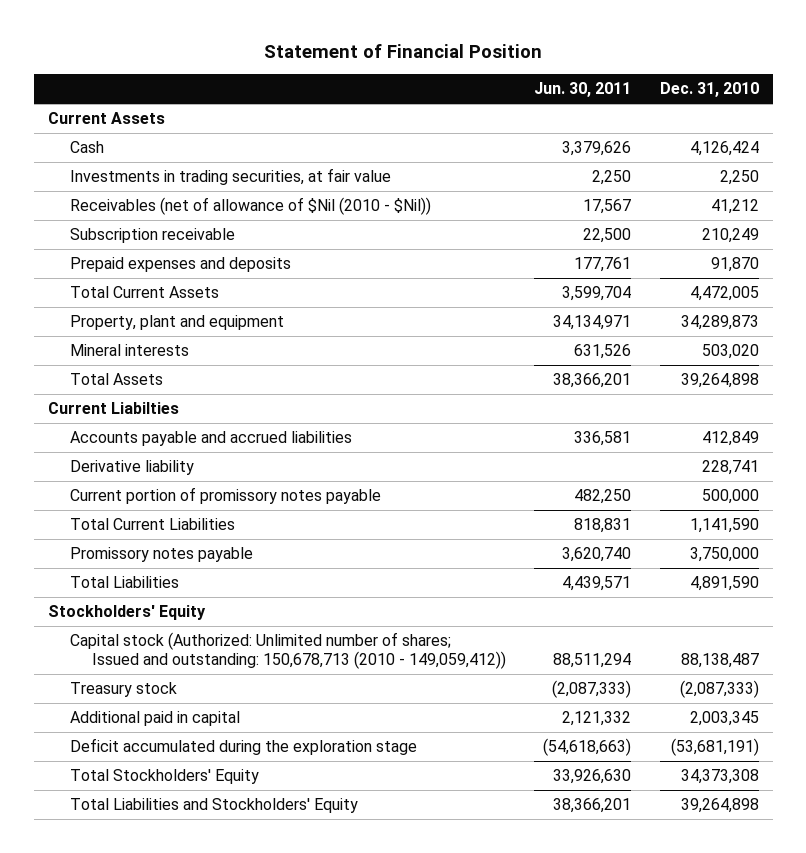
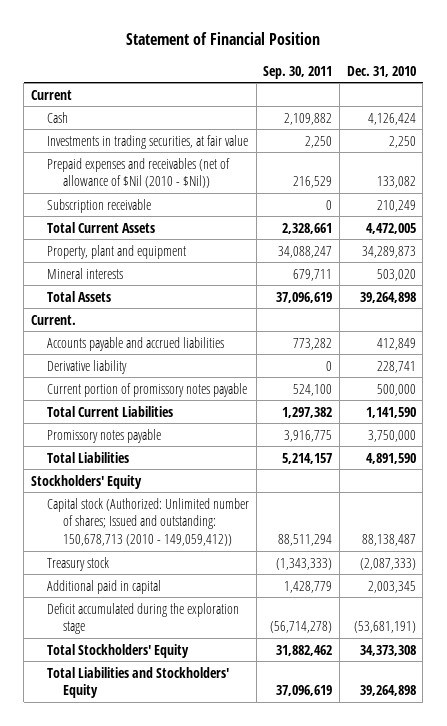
[534,82,632,98] Jun. 30, 2011 -> none
none -> [263,65,333,79] Sep. 30, 2011
[47,112,165,125] Current Assets -> [31,89,73,100] Current
[69,197,431,216] Receivables (net of allowance of $Nil (2010 - $Nil)) -> [46,157,230,189] Prepaid expenses and receivables (net of allowance of $Nil (2010 - $Nil))
[710,199,759,215] 41,212 -> [376,176,416,189] 133,082
[69,257,291,273] Prepaid expenses and deposits -> none
[47,402,179,415] Current Liabilties -> [31,314,77,325] Current.

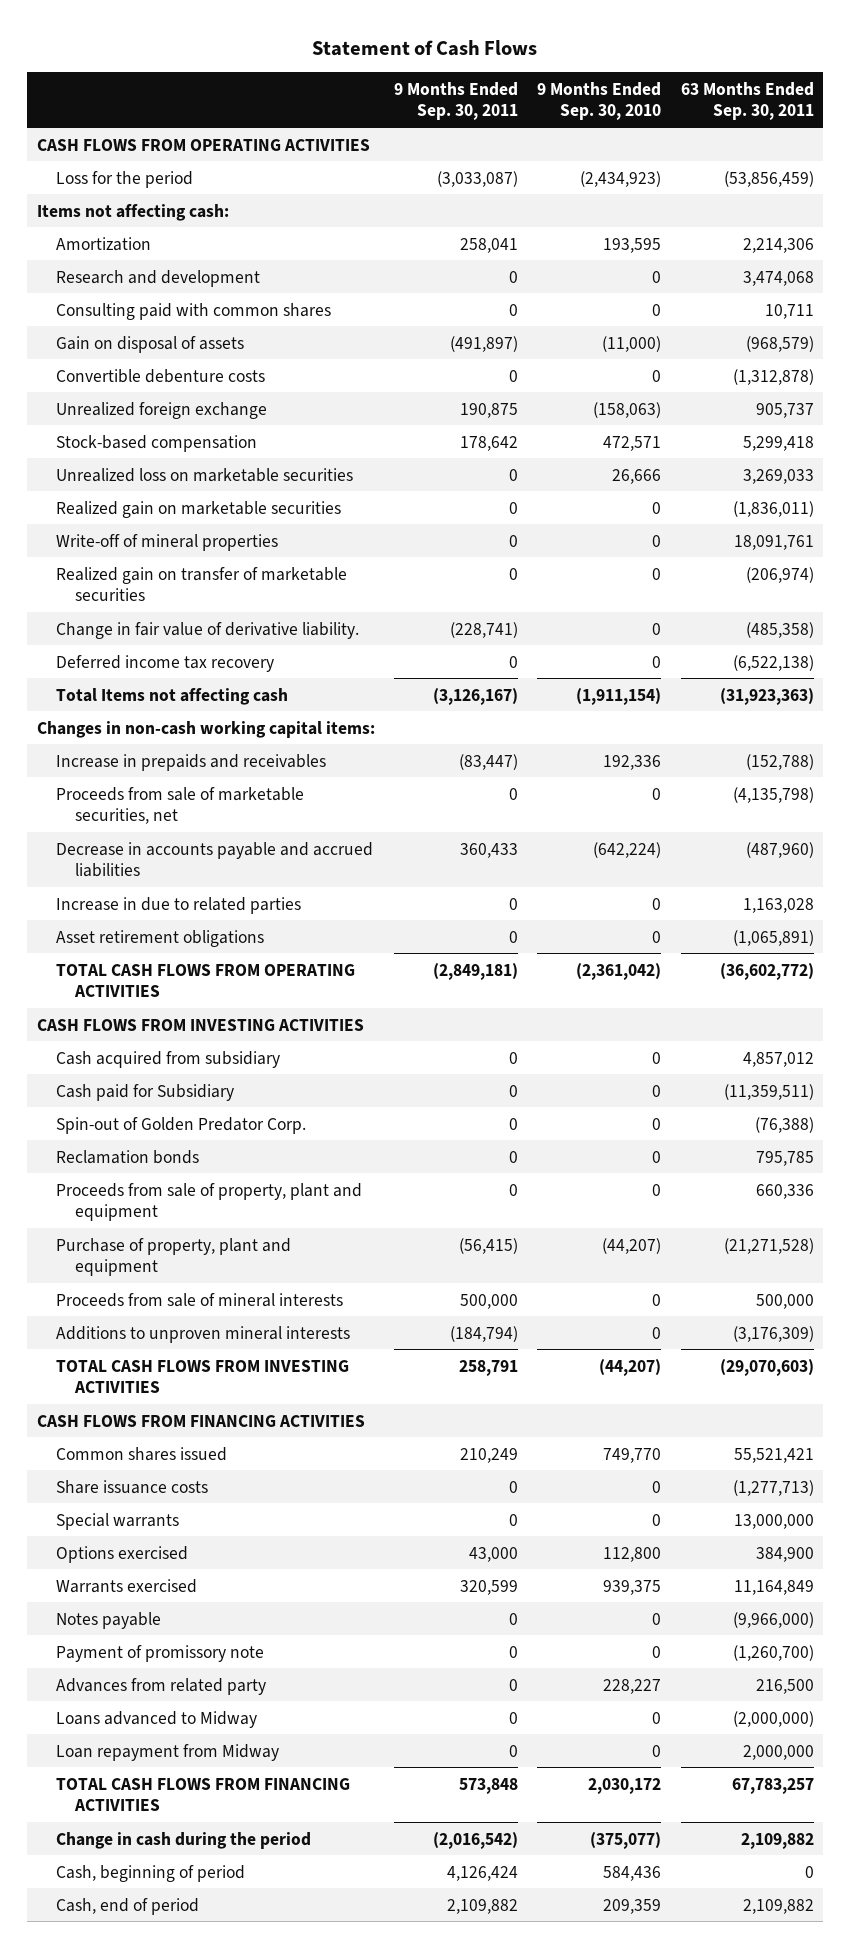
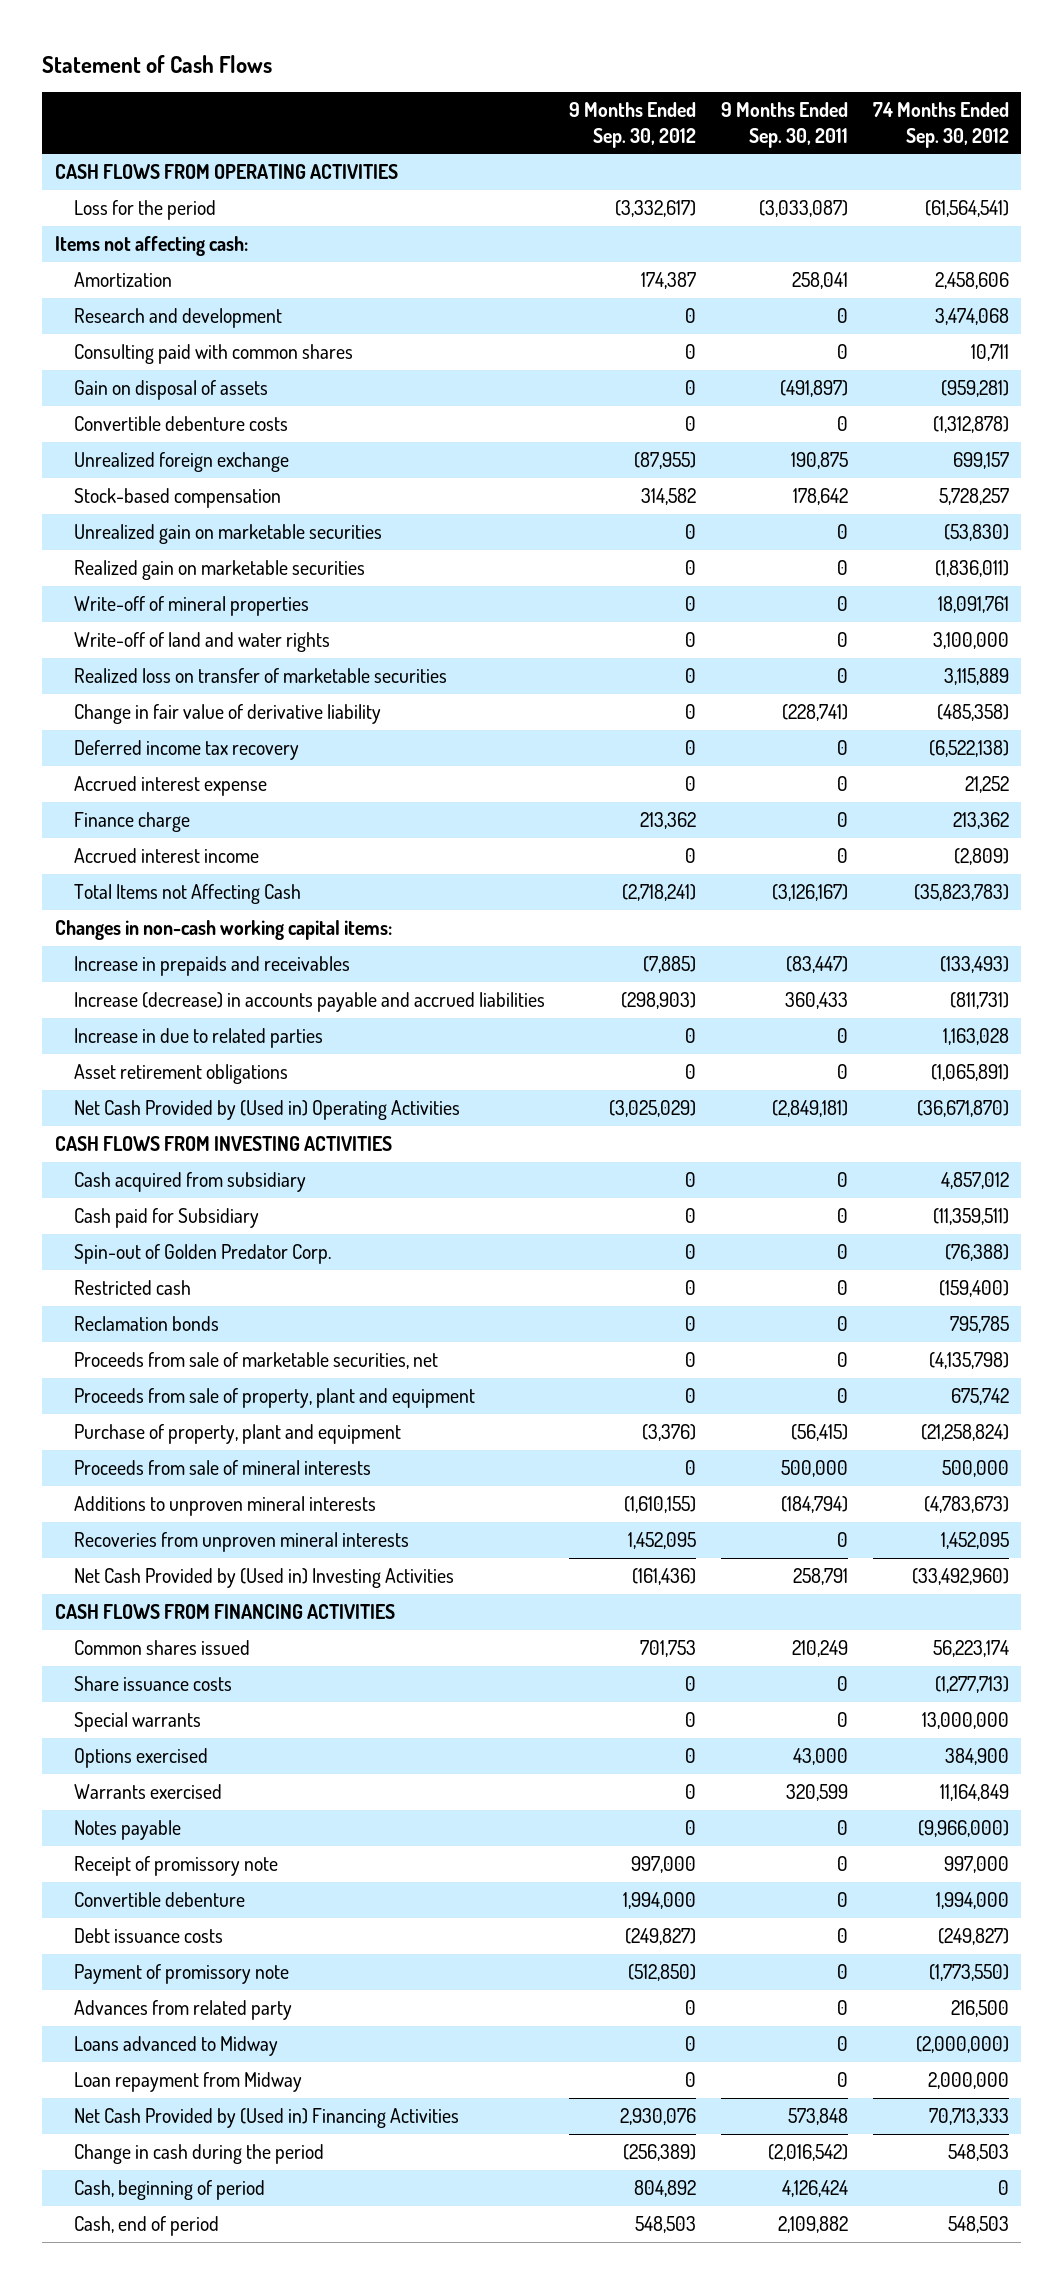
[537,81,662,121] 9 Months Ended Sep. 30, 2010 -> none
[680,81,814,121] 63 Months Ended Sep. 30, 2011 -> none
none -> [569,102,697,148] 9 Months Ended Sep. 30, 2012
none -> [872,102,1009,148] 74 Months Ended Sep. 30, 2012
[55,467,353,482] Unrealized loss on marketable securities -> [73,524,382,545] Unrealized gain on marketable securities
none -> [73,632,330,653] Write-off of land and water rights
[55,566,347,602] Realized gain on transfer of marketable securities -> [73,668,447,684] Realized loss on transfer of marketable securities
[55,621,359,639] Change in fair value of derivative liability. -> [73,704,381,725] Change in fair value of derivative liability
none -> [73,776,267,797] Accrued interest expense
none -> [73,812,190,833] Finance charge
none -> [73,848,259,864] Accrued interest income
[55,687,288,705] Total Items not affecting cash -> [73,884,301,905] Total Items not Affecting Cash
[55,841,373,878] Decrease in accounts payable and accrued liabilities -> [73,992,545,1013] Increase (decrease) in accounts payable and accrued liabilities
[55,963,355,998] TOTAL CASH FLOWS FROM OPERATING ACTIVITIES -> [73,1100,460,1121] Net Cash Provided by (Used in) Operating Activities
none -> [73,1280,191,1296] Restricted cash
[55,786,304,825] Proceeds from sale of marketable securities, net -> [73,1352,438,1370] Proceeds from sale of marketable securities, net
none -> [73,1532,409,1553] Recoveries from unproven mineral interests
[55,1359,349,1394] TOTAL CASH FLOWS FROM INVESTING ACTIVITIES -> [73,1568,454,1589] Net Cash Provided by (Used in) Investing Activities
none -> [73,1856,278,1877] Receipt of promissory note
none -> [73,1892,245,1908] Convertible debenture
none -> [73,1928,223,1944] Debt issuance costs
[55,1777,350,1812] TOTAL CASH FLOWS FROM FINANCING ACTIVITIES -> [73,2108,459,2129] Net Cash Provided by (Used in) Financing Activities

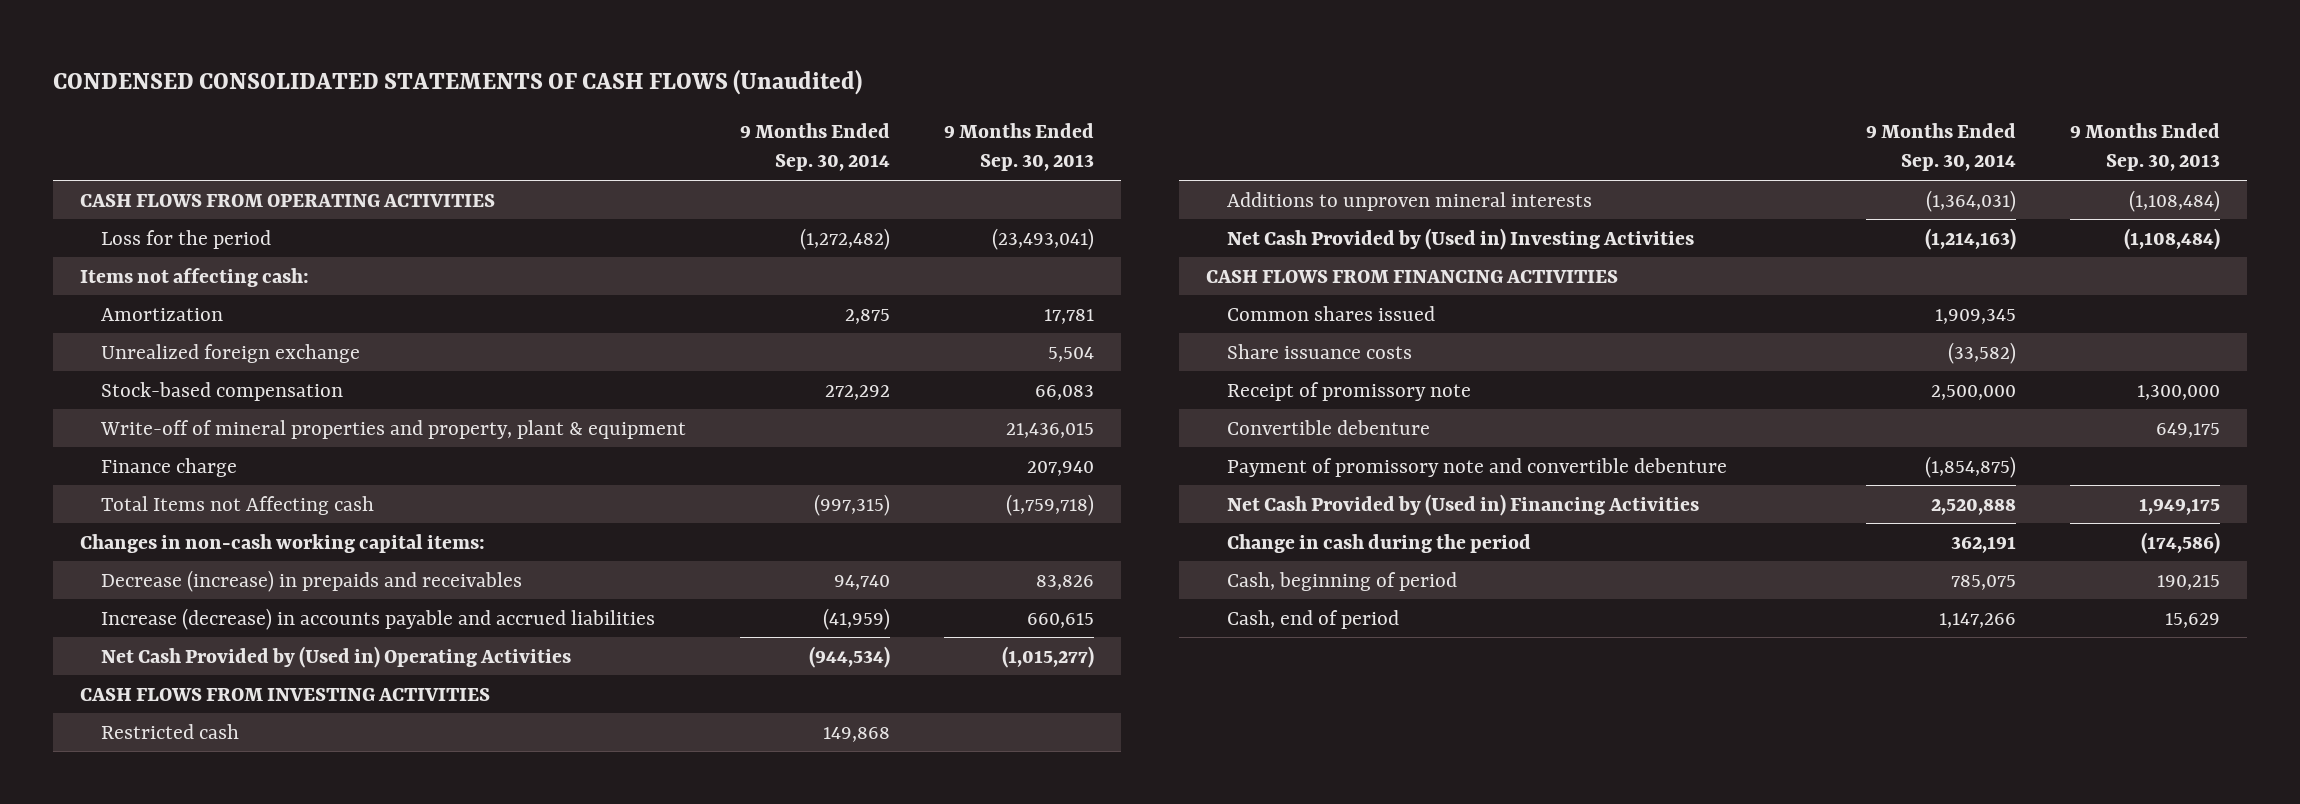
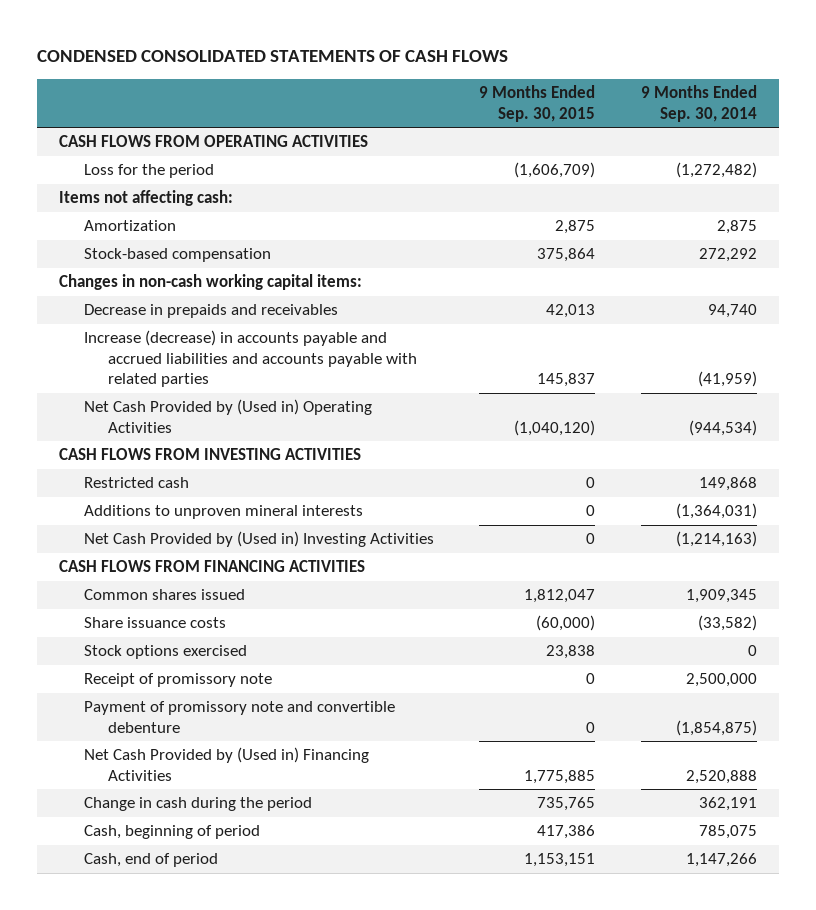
[53,69,863,96] CONDENSED CONSOLIDATED STATEMENTS OF CASH FLOWS (Unaudited) -> [36,50,508,63] CONDENSED CONSOLIDATED STATEMENTS OF CASH FLOWS
[944,123,1095,172] 9 Months Ended Sep. 30, 2013 -> none
none -> [479,85,596,122] 9 Months Ended Sep. 30, 2015
[101,343,361,363] Unrealized foreign exchange -> none
[100,419,687,439] Write-off of mineral properties and property, plant & equipment -> none
[101,457,238,477] Finance charge -> none
[101,495,375,515] Total Items not Affecting cash -> none
[101,569,523,592] Decrease (increase) in prepaids and receivables -> [83,304,338,319] Decrease in prepaids and receivables
[101,607,656,630] Increase (decrease) in accounts payable and accrued liabilities -> [83,330,417,387] Increase (decrease) in accounts payable and accrued liabilities and accounts payable with related parties
none -> [83,645,247,660] Stock options exercised
[1226,419,1430,435] Convertible debenture -> none

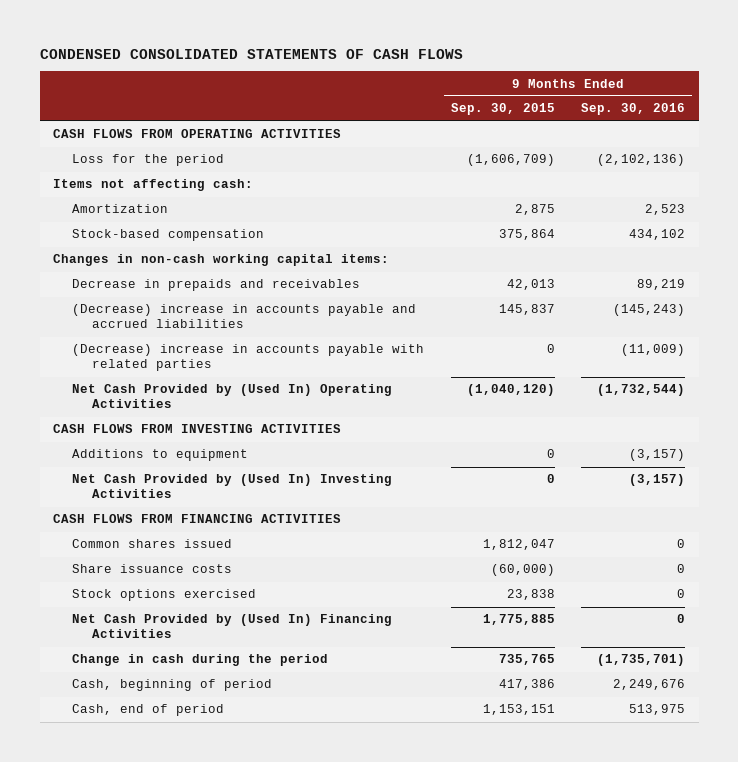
[640,85,757,122] 9 Months Ended Sep. 30, 2014 -> none
none -> [581,103,686,116] Sep. 30, 2016
[83,330,417,387] Increase (decrease) in accounts payable and accrued liabilities and accounts payable with related parties -> [72,304,417,329] (Decrease) increase in accounts payable and accrued liabilities
none -> [72,344,425,372] (Decrease) increase in accounts payable with related parties
[83,399,372,433] Net Cash Provided by (Used in) Operating Activities -> [72,384,393,409] Net Cash Provided by (Used In) Operating Activities
[83,477,189,489] Restricted cash -> none
[83,505,363,520] Additions to unproven mineral interests -> none
none -> [72,449,249,462] Additions to equipment
[83,531,434,548] Net Cash Provided by (Used in) Investing Activities -> [72,474,393,499] Net Cash Provided by (Used In) Investing Activities
[83,673,272,688] Receipt of promissory note -> none
[83,701,395,733] Payment of promissory note and convertible debenture -> none
[83,747,369,781] Net Cash Provided by (Used in) Financing Activities -> [72,614,393,639] Net Cash Provided by (Used In) Financing Activities

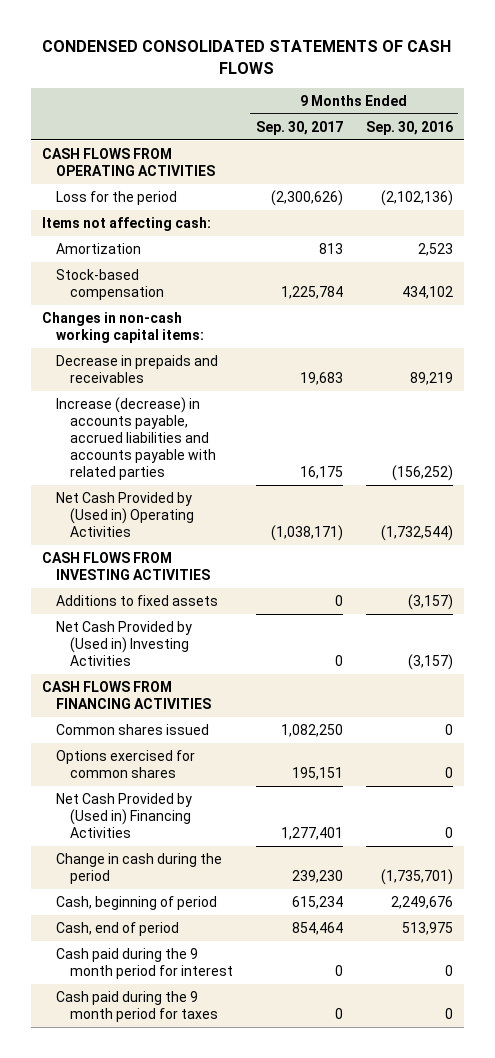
[450,103,555,116] Sep. 30, 2015 -> none
none -> [255,120,343,135] Sep. 30, 2017
[72,304,417,329] (Decrease) increase in accounts payable and accrued liabilities -> none
[72,344,425,372] (Decrease) increase in accounts payable with related parties -> [55,396,216,481] Increase (decrease) in accounts payable, accrued liabilities and accounts payable with related parties
[621,344,686,357] (11,009) -> [391,465,453,482] (156,252)
[72,384,393,409] Net Cash Provided by (Used In) Operating Activities -> [55,491,194,538] Net Cash Provided by (Used in) Operating Activities
[72,449,249,462] Additions to equipment -> [55,594,218,606] Additions to fixed assets
[72,474,393,499] Net Cash Provided by (Used In) Investing Activities -> [55,620,192,667] Net Cash Provided by (Used in) Investing Activities
[72,564,233,574] Share issuance costs -> none
[72,589,257,602] Stock options exercised -> [55,749,195,779] Options exercised for common shares
[72,614,393,639] Net Cash Provided by (Used In) Financing Activities -> [55,792,192,839] Net Cash Provided by (Used in) Financing Activities
none -> [55,947,233,980] Cash paid during the 9 month period for interest
none -> [55,990,218,1023] Cash paid during the 9 month period for taxes

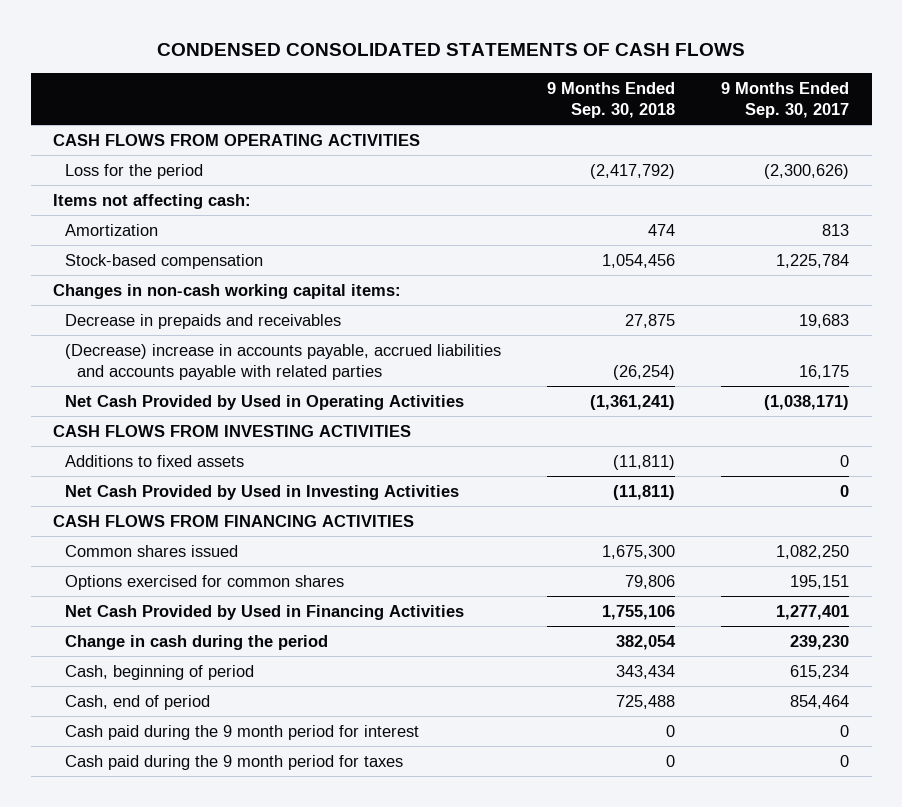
[365,120,453,135] Sep. 30, 2016 -> none
none -> [547,81,676,118] 9 Months Ended Sep. 30, 2018
[55,396,216,481] Increase (decrease) in accounts payable, accrued liabilities and accounts payable with related parties -> [65,343,502,380] (Decrease) increase in accounts payable, accrued liabilities and accounts payable with related parties
[55,491,194,538] Net Cash Provided by (Used in) Operating Activities -> [65,394,465,410] Net Cash Provided by Used in Operating Activities
[55,620,192,667] Net Cash Provided by (Used in) Investing Activities -> [65,484,460,500] Net Cash Provided by Used in Investing Activities
[55,792,192,839] Net Cash Provided by (Used in) Financing Activities -> [65,604,465,620] Net Cash Provided by Used in Financing Activities

